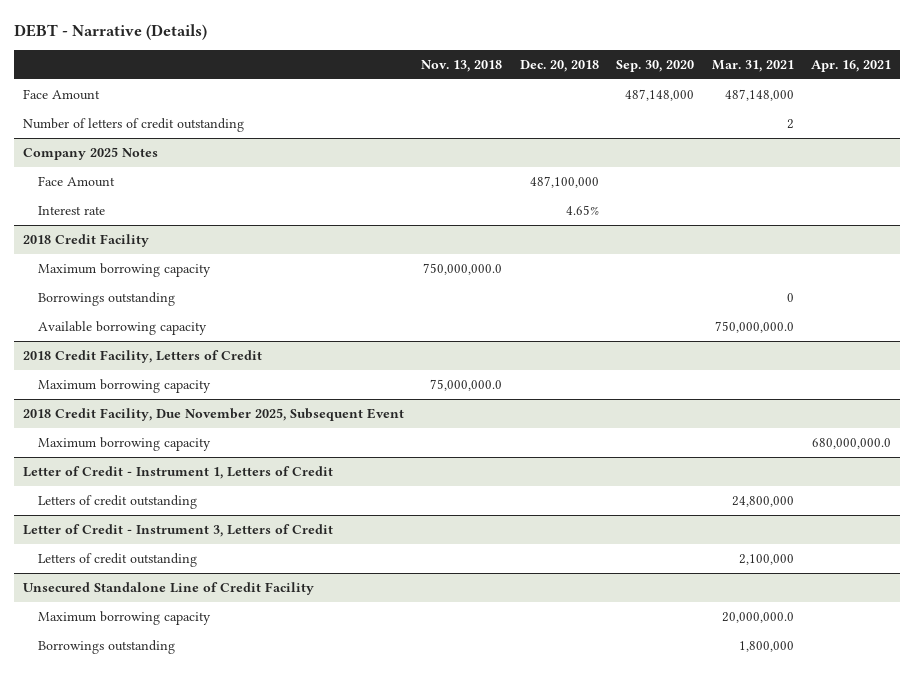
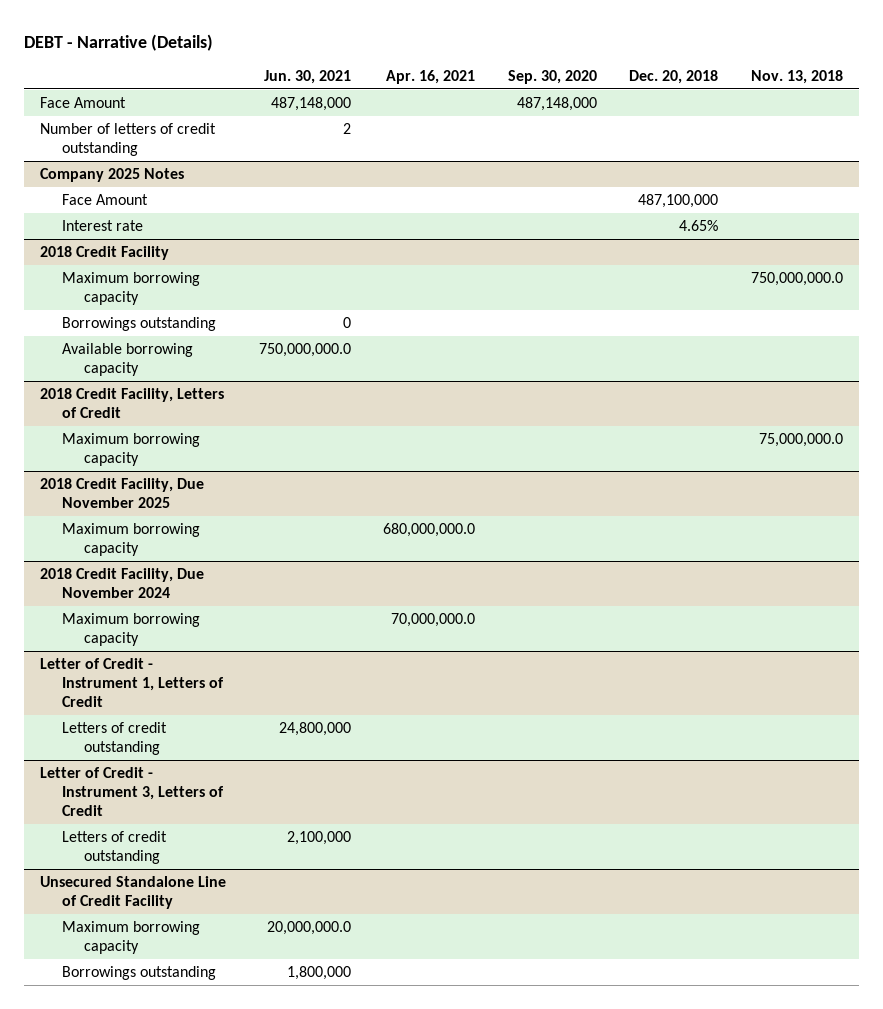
[711,60,794,73] Mar. 31, 2021 -> none
none -> [263,69,351,84] Jun. 30, 2021
[22,408,404,422] 2018 Credit Facility, Due November 2025, Subsequent Event -> [39,477,204,508] 2018 Credit Facility, Due November 2025
none -> [39,567,204,598] 2018 Credit Facility, Due November 2024
none -> [61,612,200,646] Maximum borrowing capacity

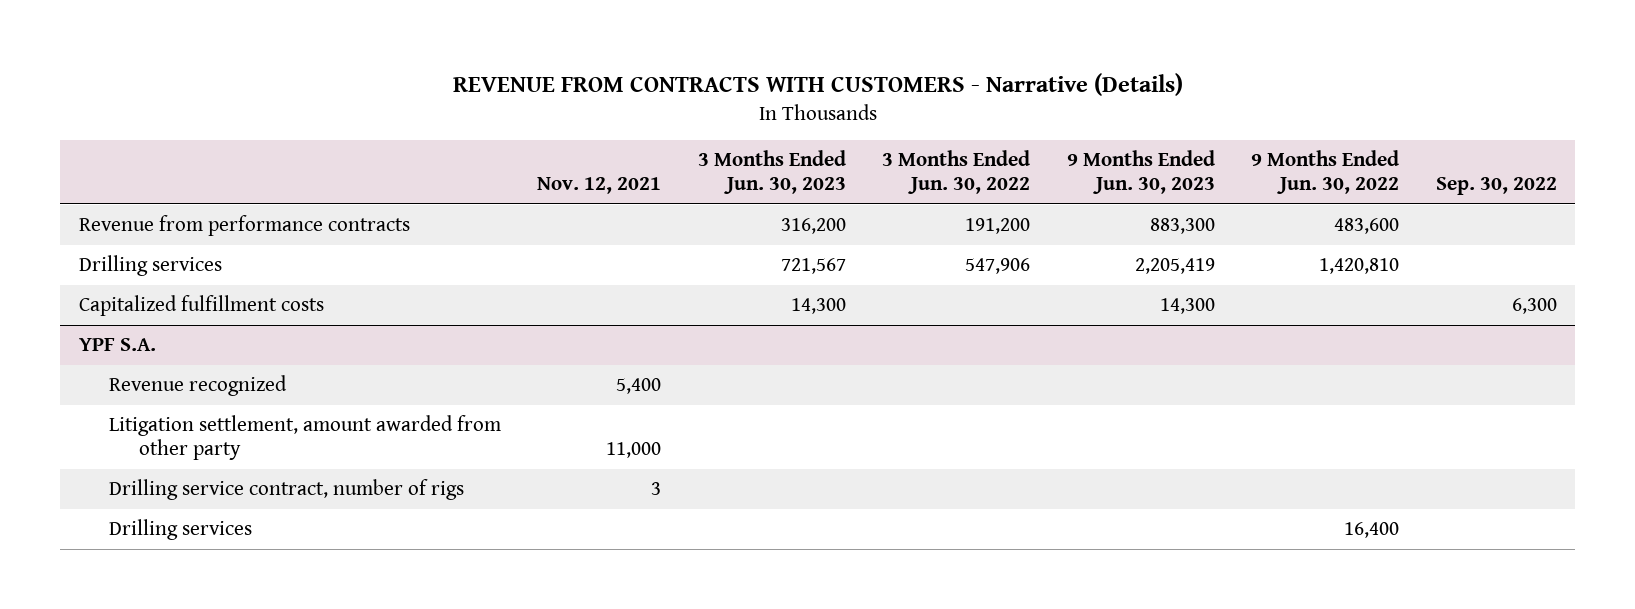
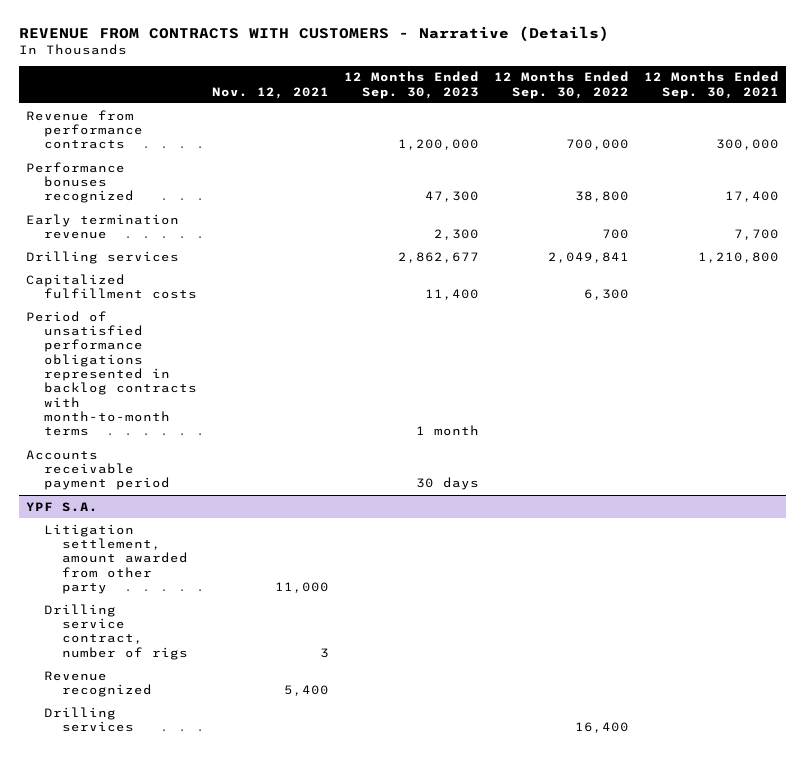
[697,150,846,195] 3 Months Ended Jun. 30, 2023 -> none
[882,150,1031,195] 3 Months Ended Jun. 30, 2022 -> none
[1066,150,1215,195] 9 Months Ended Jun. 30, 2023 -> none
[1251,150,1400,195] 9 Months Ended Jun. 30, 2022 -> none
[1435,177,1557,196] Sep. 30, 2022 -> none
none -> [344,71,480,99] 12 Months Ended Sep. 30, 2023
none -> [493,71,629,99] 12 Months Ended Sep. 30, 2022
none -> [643,71,779,99] 12 Months Ended Sep. 30, 2021
none -> [26,161,135,204] Performance bonuses recognized
none -> [26,213,180,239] Early termination revenue
none -> [26,310,198,437] Period of unsatisfied performance obligations represented in backlog contracts with month-to-month terms
none -> [26,449,171,491] Accounts receivable payment period
[108,375,287,397] Revenue recognized -> [44,670,153,697] Revenue recognized

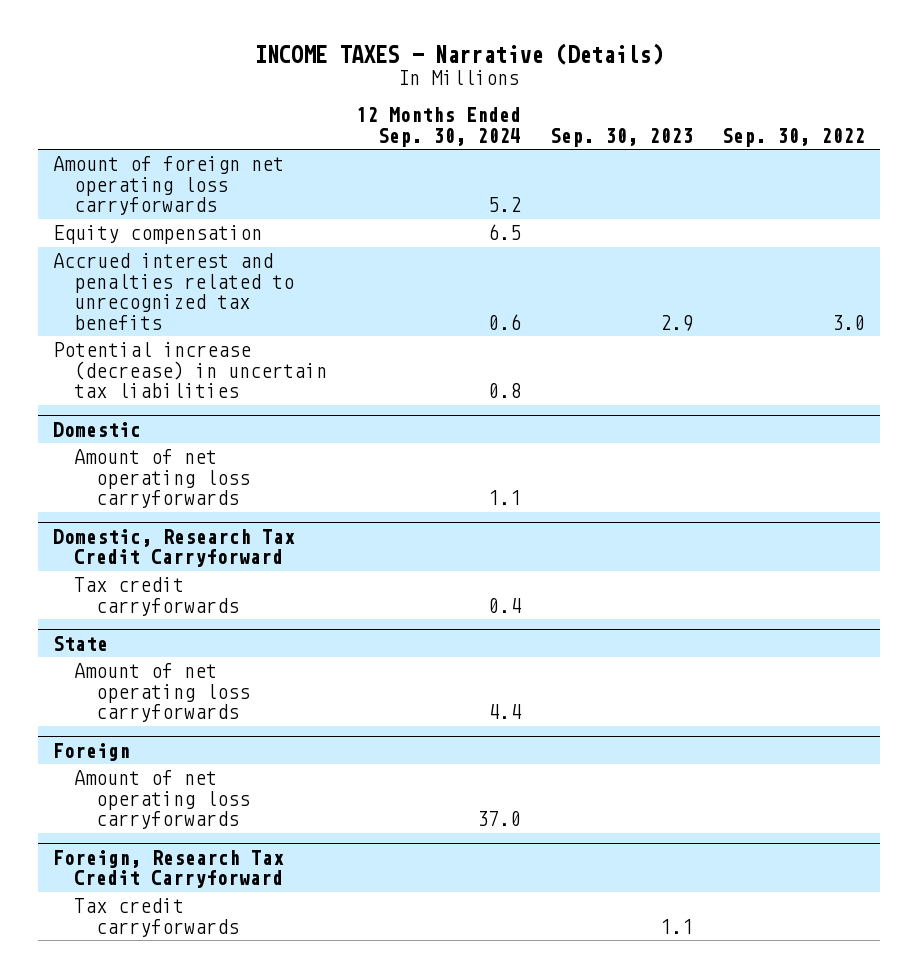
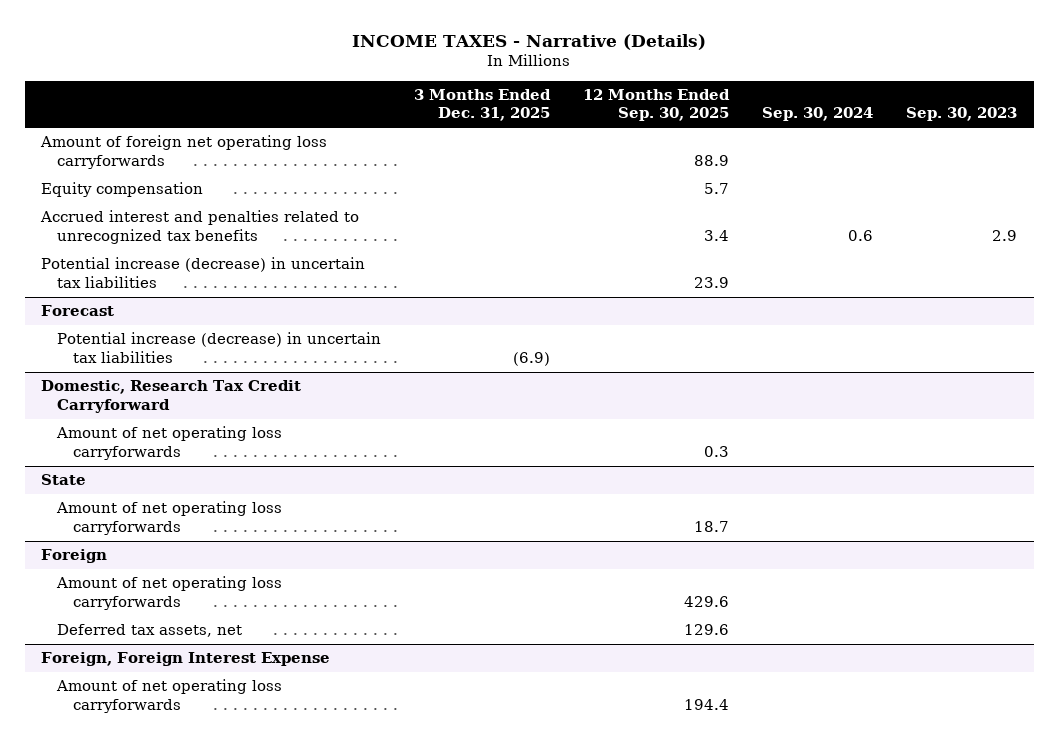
[356,107,522,147] 12 Months Ended Sep. 30, 2024 -> none
[722,127,866,147] Sep. 30, 2022 -> none
none -> [414,88,552,122] 3 Months Ended Dec. 31, 2025
none -> [583,88,731,122] 12 Months Ended Sep. 30, 2025
none -> [762,107,874,122] Sep. 30, 2024
[52,421,141,437] Domestic -> none
[74,449,251,509] Amount of net operating loss carryforwards -> none
none -> [41,305,115,317] Forecast
none -> [57,332,382,363] Potential increase (decrease) in uncertain tax liabilities
[74,577,240,616] Tax credit carryforwards -> none
none -> [56,426,283,460] Amount of net operating loss carryforwards
[52,849,284,889] Foreign, Research Tax Credit Carryforward -> none
[74,898,240,937] Tax credit carryforwards -> none
none -> [57,624,243,638] Deferred tax assets, net
none -> [41,652,331,667] Foreign, Foreign Interest Expense
none -> [56,679,283,713] Amount of net operating loss carryforwards

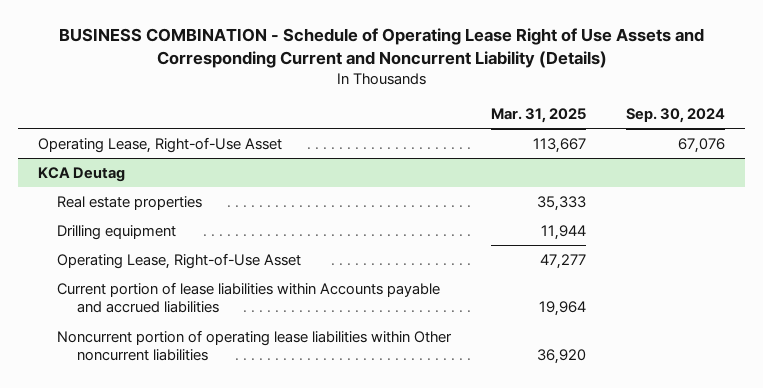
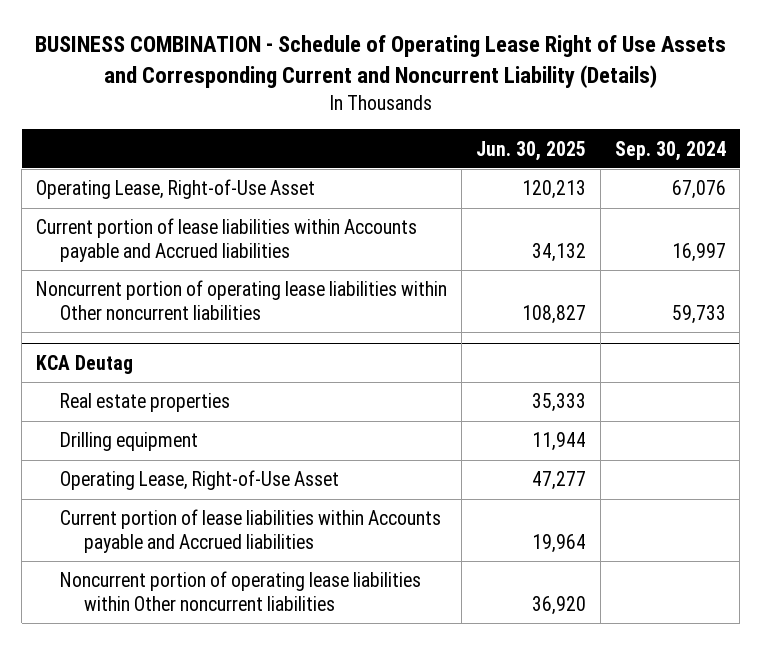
[491,107,587,123] Mar. 31, 2025 -> none
none -> [475,140,586,161] Jun. 30, 2025
none -> [36,218,418,262] Current portion of lease liabilities within Accounts payable and Accrued liabilities
none -> [36,280,448,320] Noncurrent portion of operating lease liabilities within Other noncurrent liabilities
[57,281,441,314] Current portion of lease liabilities within Accounts payable and accrued liabilities -> [59,509,441,553] Current portion of lease liabilities within Accounts payable and Accrued liabilities

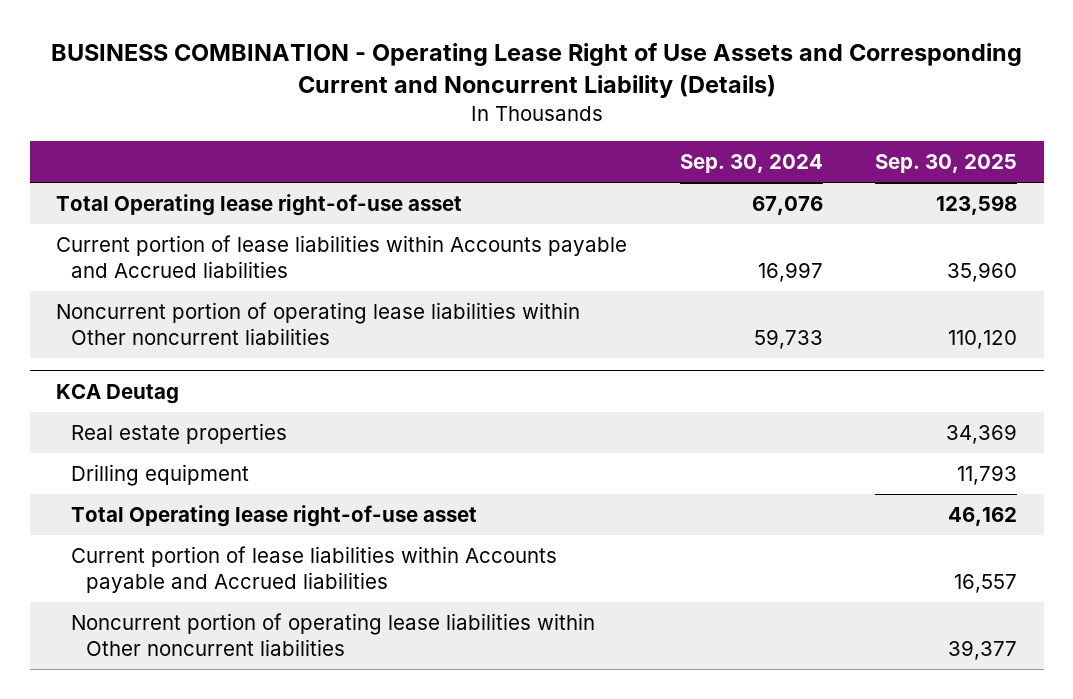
[34,35,726,88] BUSINESS COMBINATION - Schedule of Operating Lease Right of Use Assets and Corresponding Current and Noncurrent Liability (Details) -> [50,43,1022,99] BUSINESS COMBINATION - Operating Lease Right of Use Assets and Corresponding Current and Noncurrent Liability (Details)
[475,140,586,161] Jun. 30, 2025 -> none
none -> [875,154,1018,174] Sep. 30, 2025
[36,179,316,200] Operating Lease, Right-of-Use Asset -> [55,193,462,216] Total Operating lease right-of-use asset
[59,470,339,491] Operating Lease, Right-of-Use Asset -> [71,504,478,527] Total Operating lease right-of-use asset

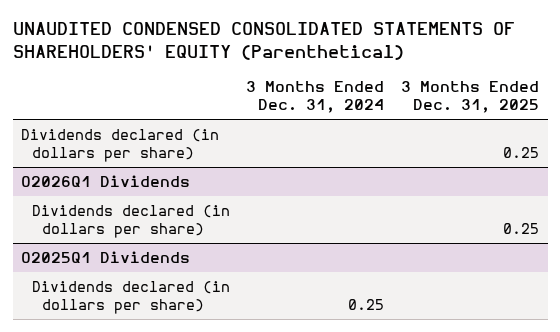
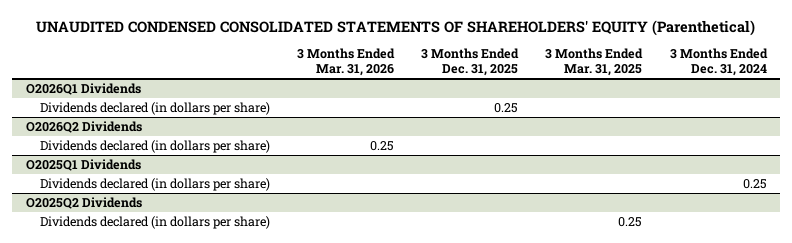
none -> [296,47,395,77] 3 Months Ended Mar. 31, 2026
none -> [545,47,644,77] 3 Months Ended Mar. 31, 2025
[20,129,219,163] Dividends declared (in dollars per share) -> none
none -> [25,120,142,133] O2026Q2 Dividends
none -> [39,139,270,153] Dividends declared (in dollars per share)
none -> [25,196,142,209] O2025Q2 Dividends
none -> [39,215,270,229] Dividends declared (in dollars per share)

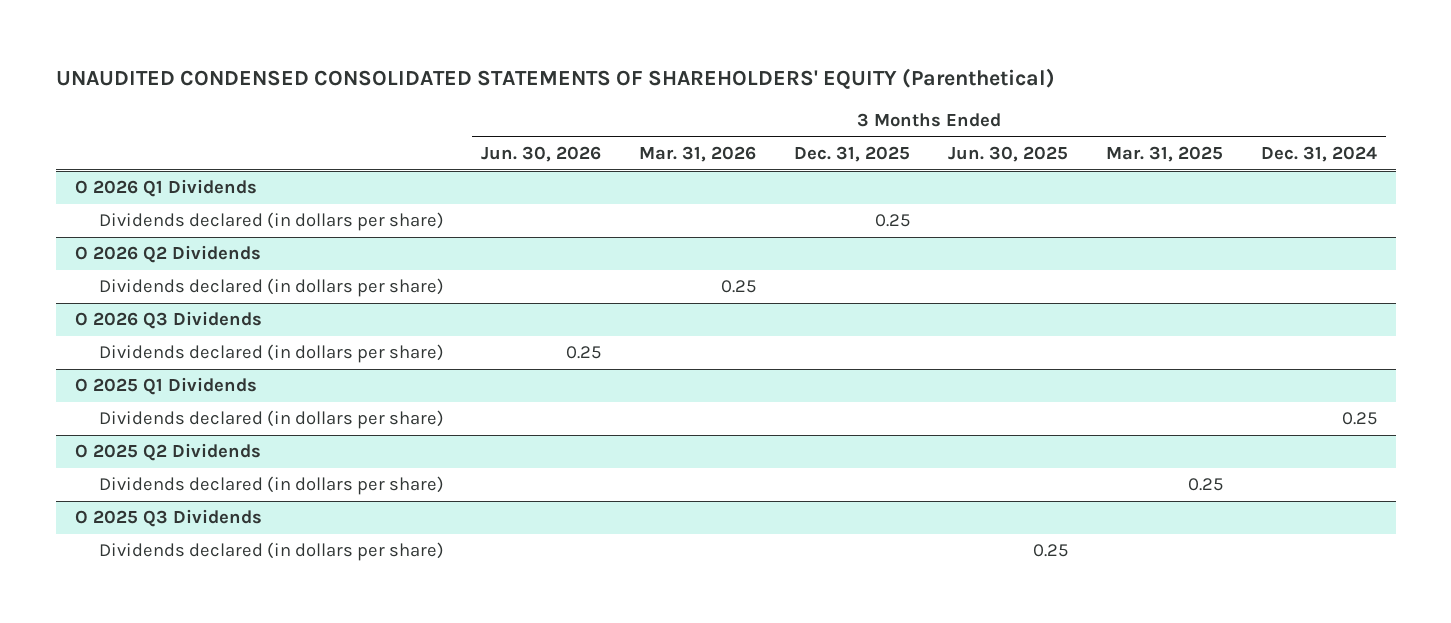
none -> [481,145,602,162] Jun. 30, 2026
none -> [947,145,1068,162] Jun. 30, 2025
[25,82,141,95] O2026Q1 Dividends -> [74,179,257,198] O 2026 Q1 Dividends
[25,120,142,133] O2026Q2 Dividends -> [74,245,261,264] O 2026 Q2 Dividends
none -> [74,311,262,330] O 2026 Q3 Dividends
none -> [98,344,444,364] Dividends declared (in dollars per share)
[25,158,141,171] O2025Q1 Dividends -> [74,377,257,396] O 2025 Q1 Dividends
[25,196,142,209] O2025Q2 Dividends -> [74,443,261,462] O 2025 Q2 Dividends
none -> [74,509,262,528] O 2025 Q3 Dividends
none -> [98,542,444,562] Dividends declared (in dollars per share)

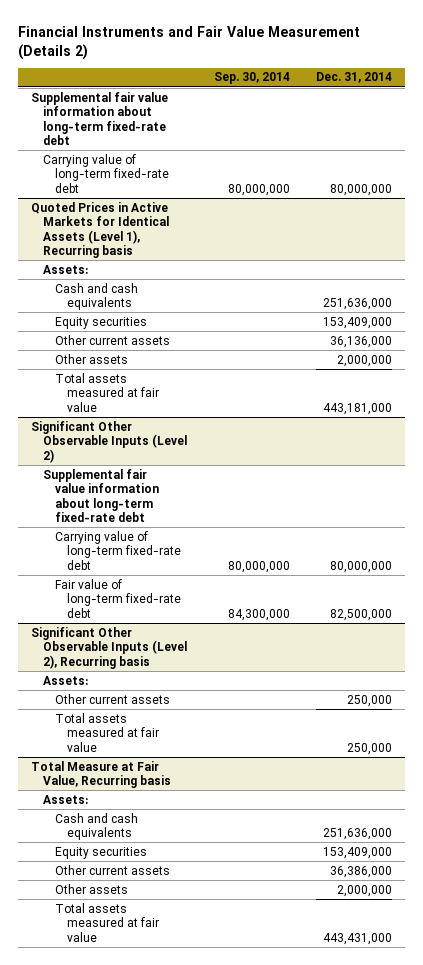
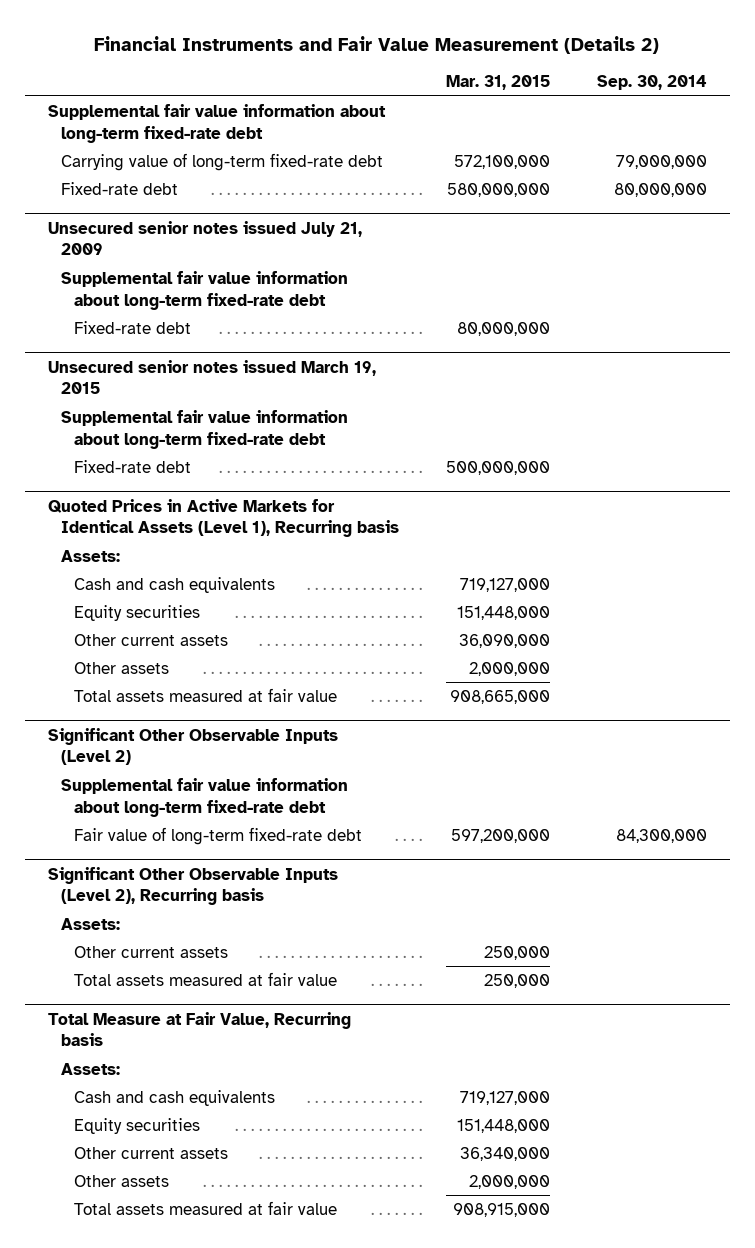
[315,72,392,84] Dec. 31, 2014 -> none
none -> [445,75,550,91] Mar. 31, 2015
[227,183,290,196] 80,000,000 -> [615,154,707,169] 79,000,000
none -> [60,181,178,195] Fixed-rate debt
none -> [48,220,363,256] Unsecured senior notes issued July 21, 2009
none -> [60,270,348,310] Supplemental fair value information about long-term fixed-rate debt
none -> [73,320,191,334] Fixed-rate debt
none -> [48,359,377,395] Unsecured senior notes issued March 19, 2015
none -> [60,409,348,449] Supplemental fair value information about long-term fixed-rate debt
none -> [73,459,191,473] Fixed-rate debt
[55,530,182,570] Carrying value of long-term fixed-rate debt -> none

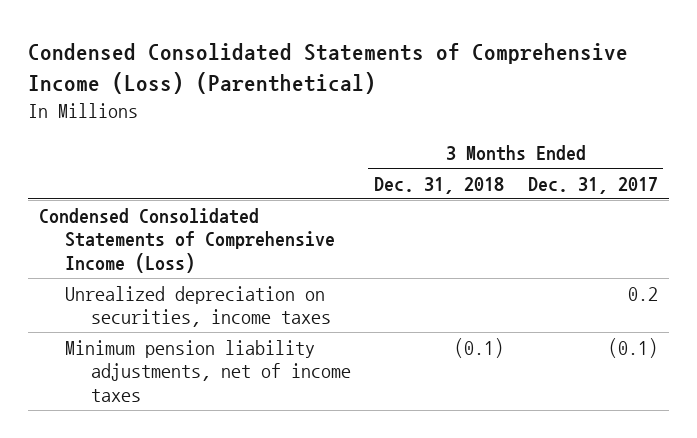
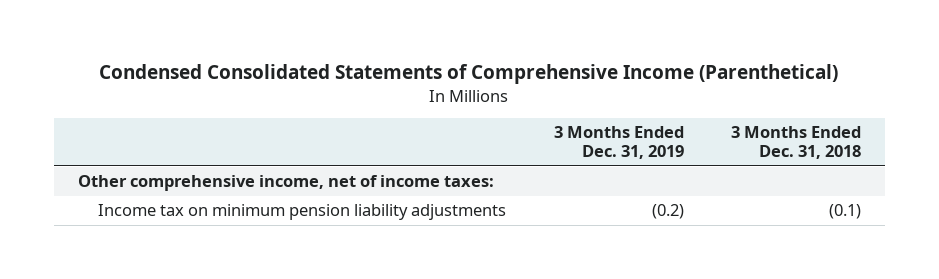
[27,42,628,95] Condensed Consolidated Statements of Comprehensive Income (Loss) (Parenthetical) -> [99,64,839,85] Condensed Consolidated Statements of Comprehensive Income (Parenthetical)
[527,176,658,194] Dec. 31, 2017 -> none
none -> [553,126,684,160] 3 Months Ended Dec. 31, 2019
[39,207,336,273] Condensed Consolidated Statements of Comprehensive Income (Loss) -> none
[65,285,331,328] Unrealized depreciation on securities, income taxes -> none
none -> [77,175,494,192] Other comprehensive income, net of income taxes:
[65,339,351,402] Minimum pension liability adjustments, net of income taxes -> [98,204,507,221] Income tax on minimum pension liability adjustments

